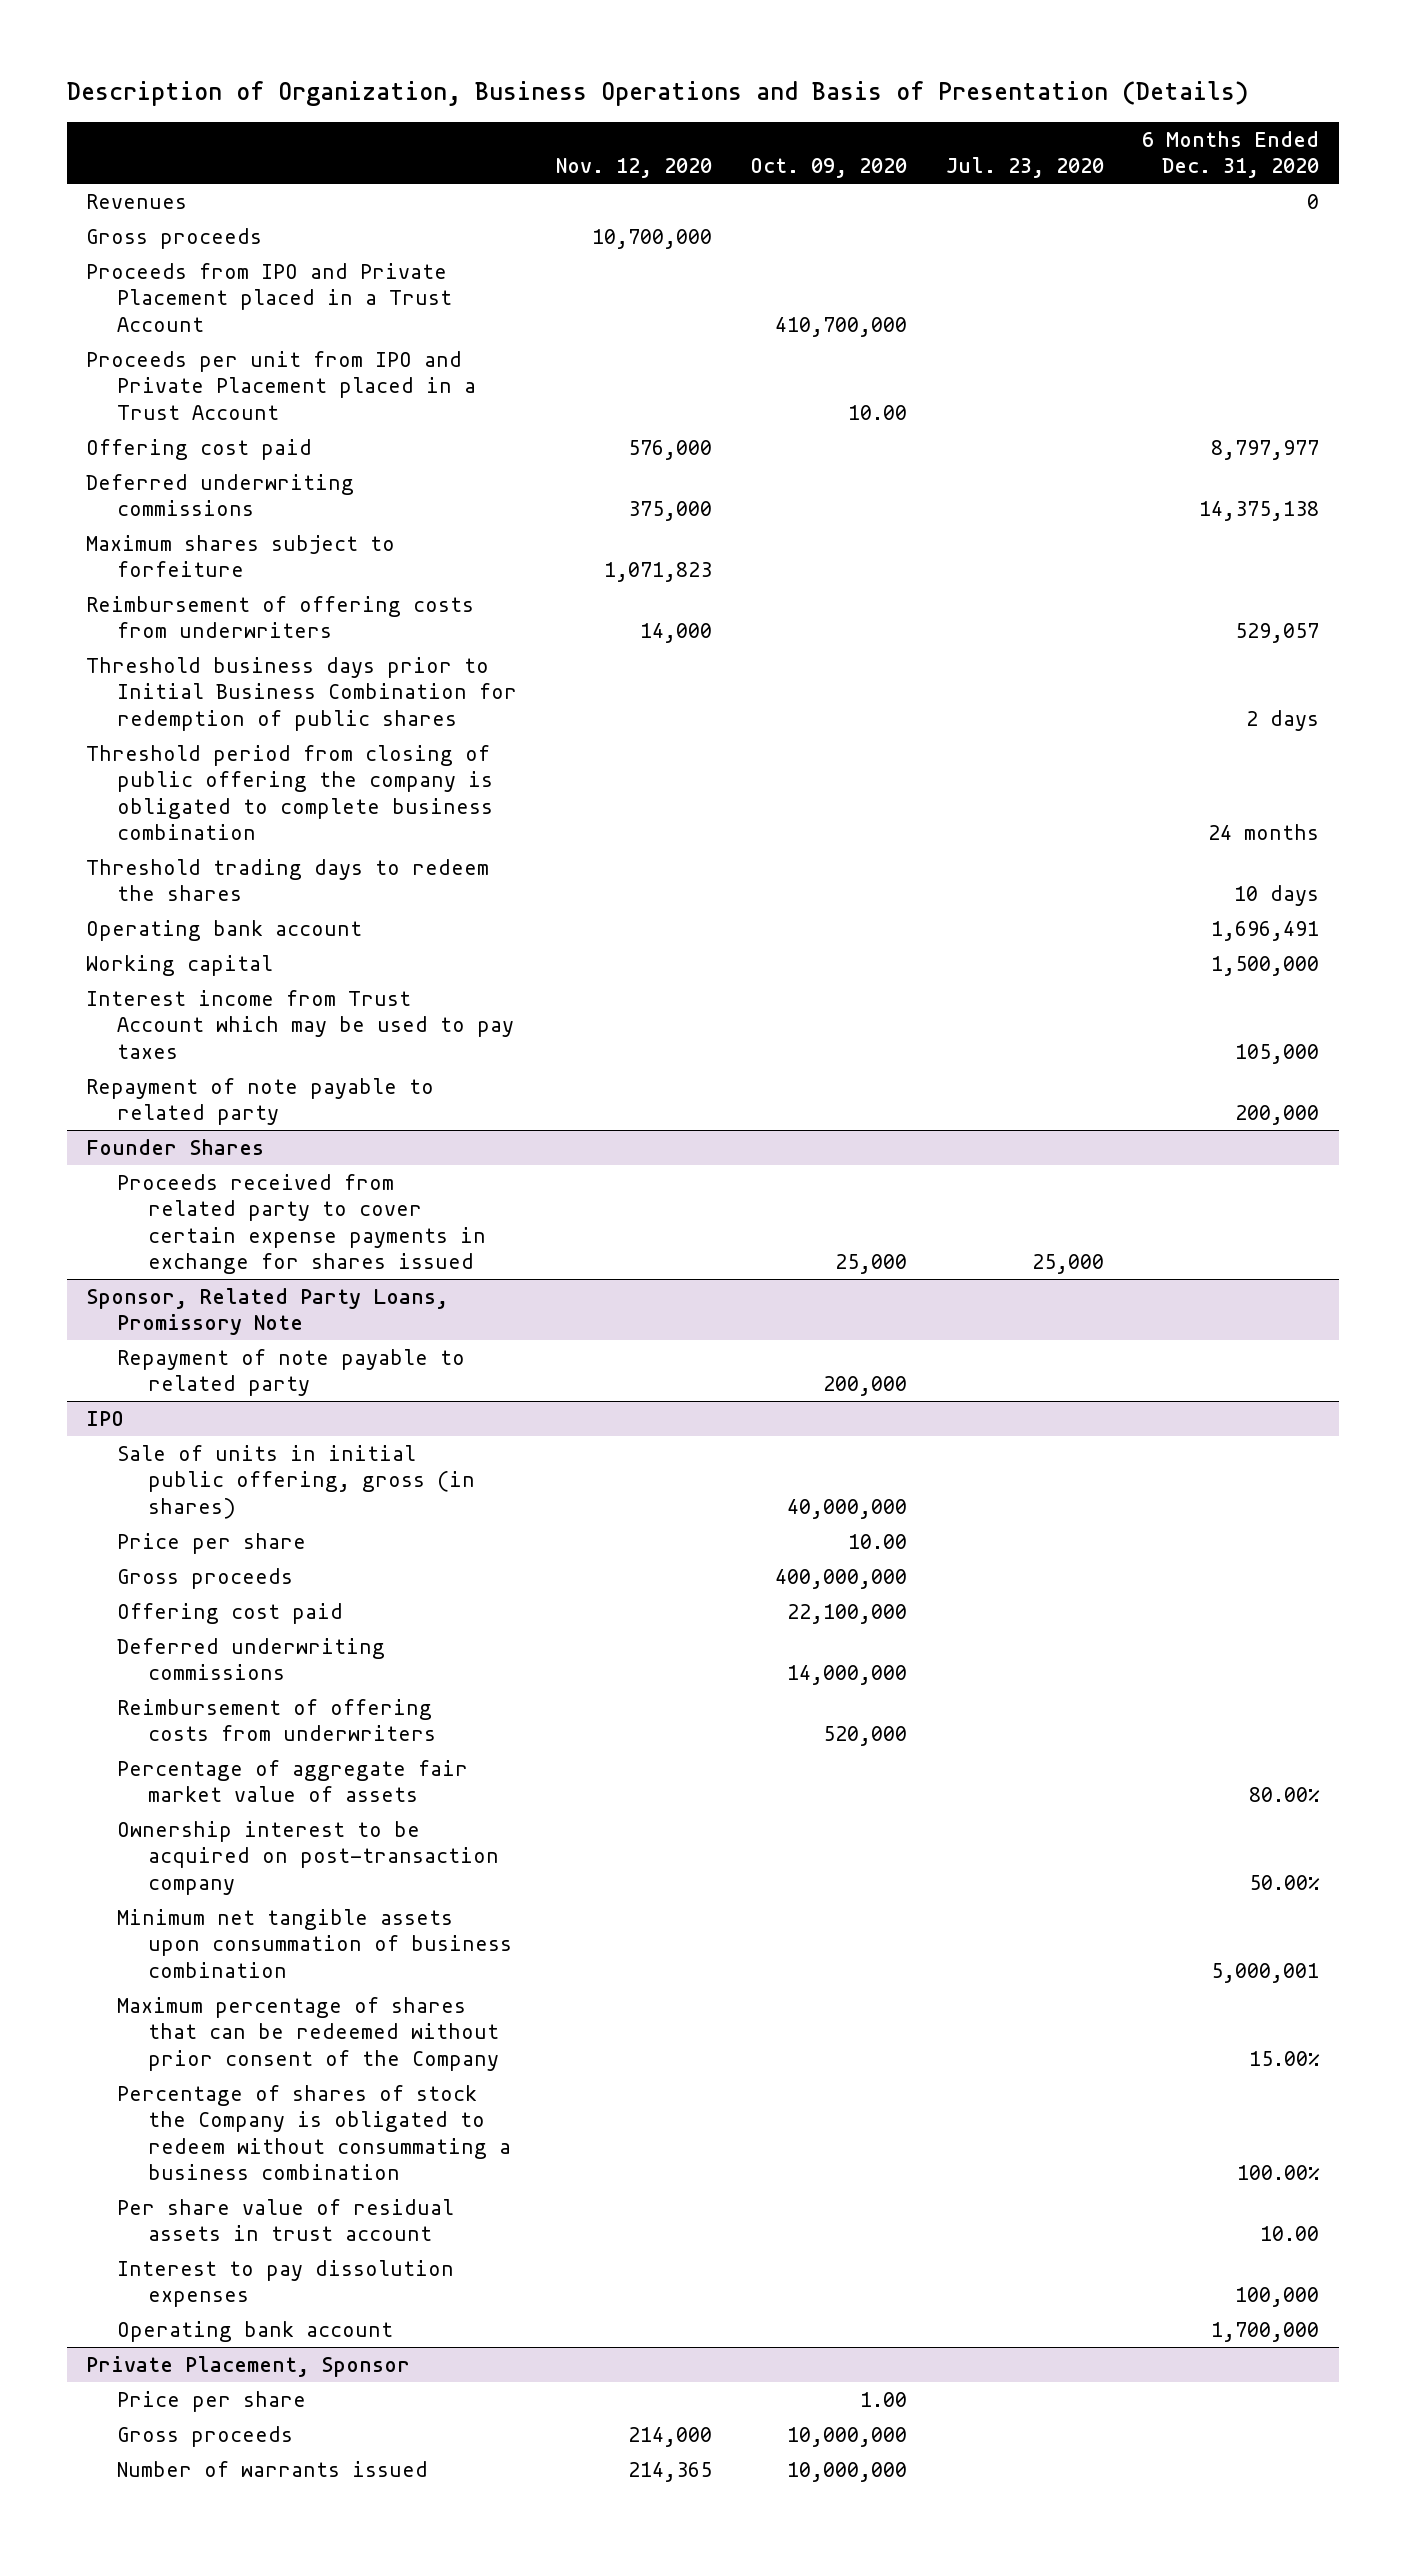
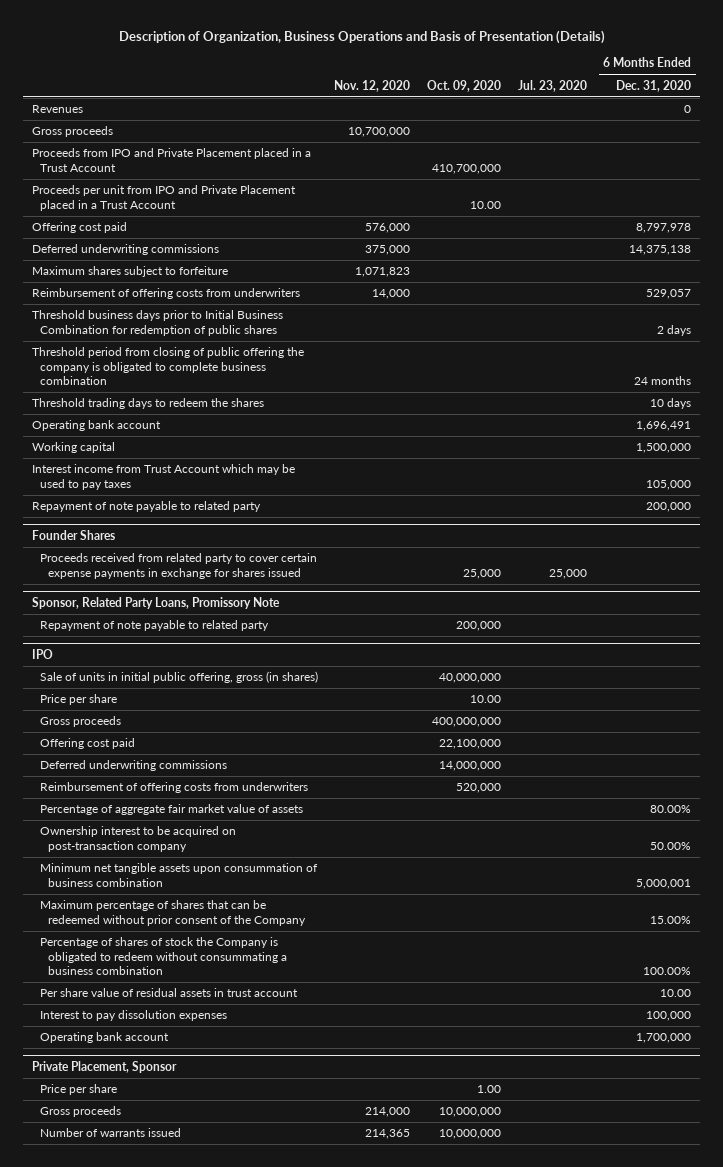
[1211,439,1320,460] 8,797,977 -> [636,223,692,234] 8,797,978

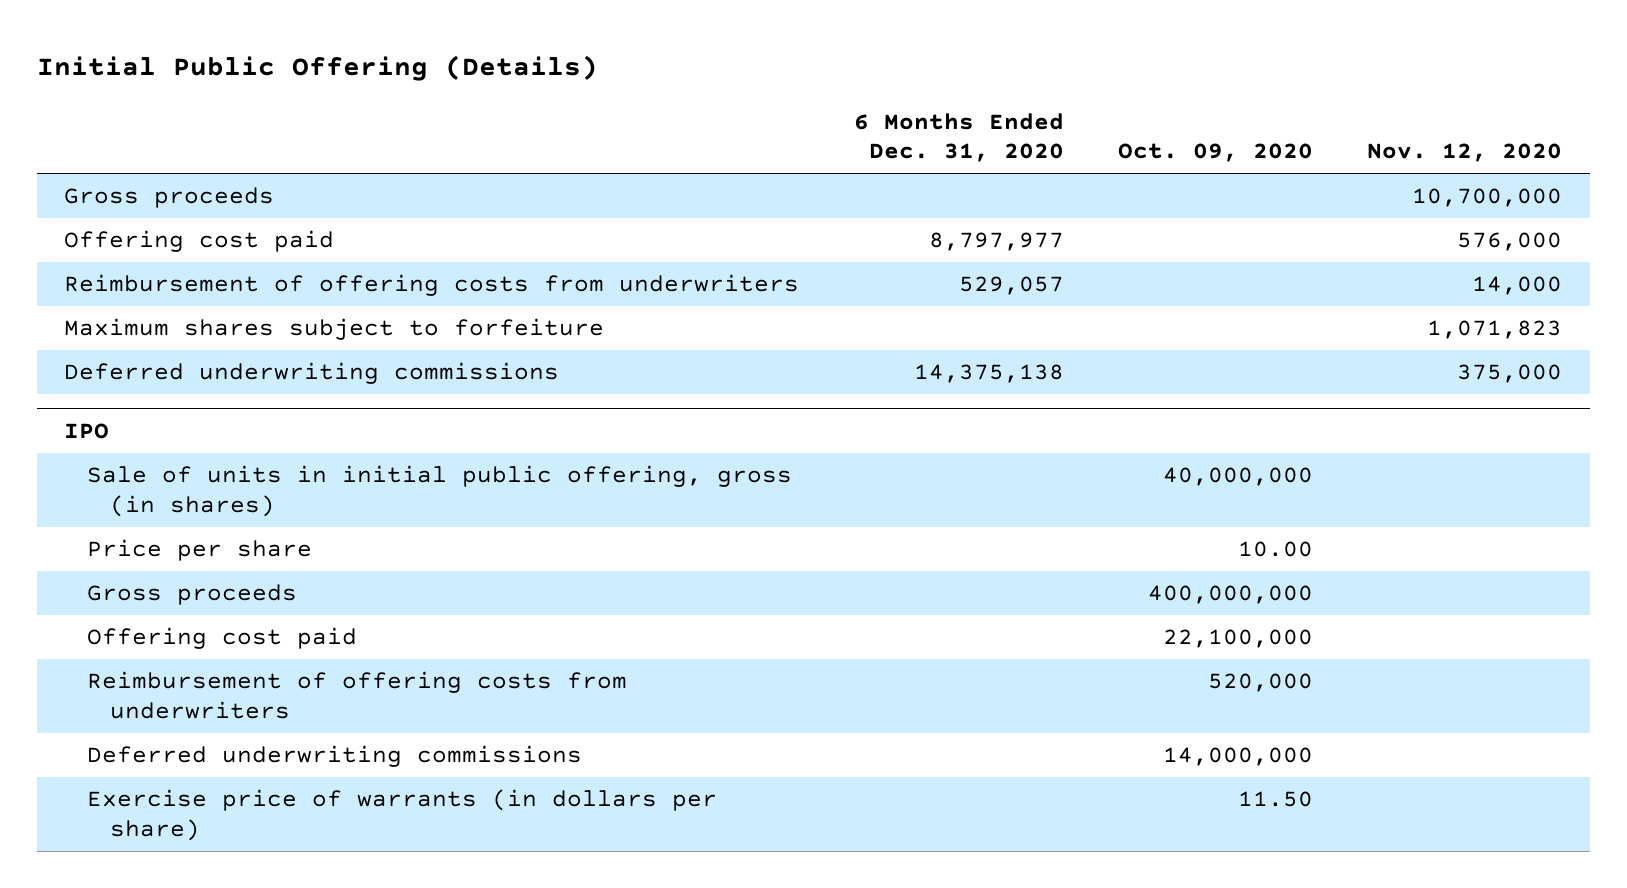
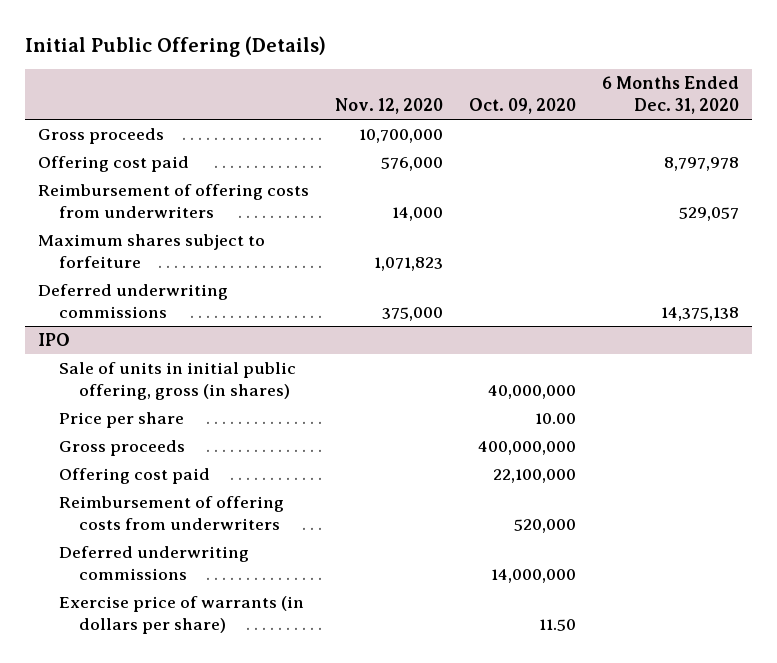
[928,232,1064,252] 8,797,977 -> [663,156,739,171] 8,797,978

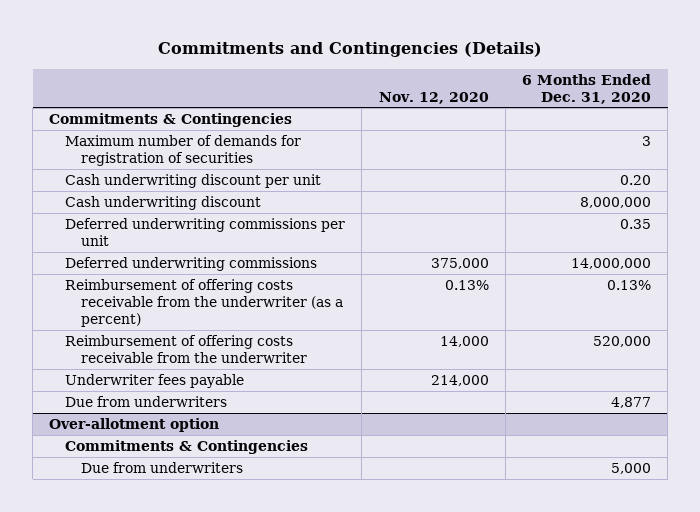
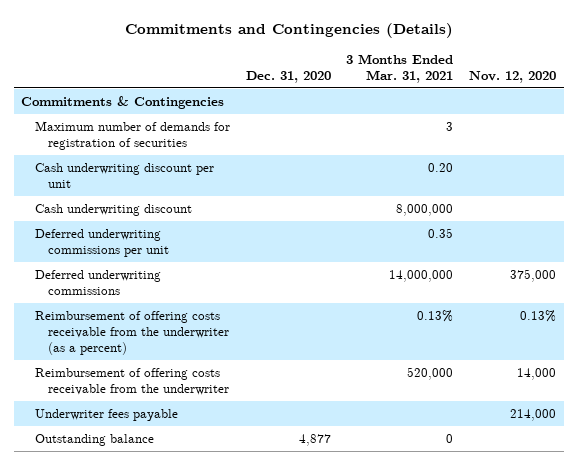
[522,73,652,104] 6 Months Ended Dec. 31, 2020 -> none
none -> [245,70,331,83] Dec. 31, 2020
none -> [346,54,454,83] 3 Months Ended Mar. 31, 2021
[49,417,220,432] Over-allotment option -> none
[64,439,308,454] Commitments & Contingencies -> none
[80,461,243,473] Due from underwriters -> none
[64,395,227,407] Due from underwriters -> [34,433,154,446] Outstanding balance

